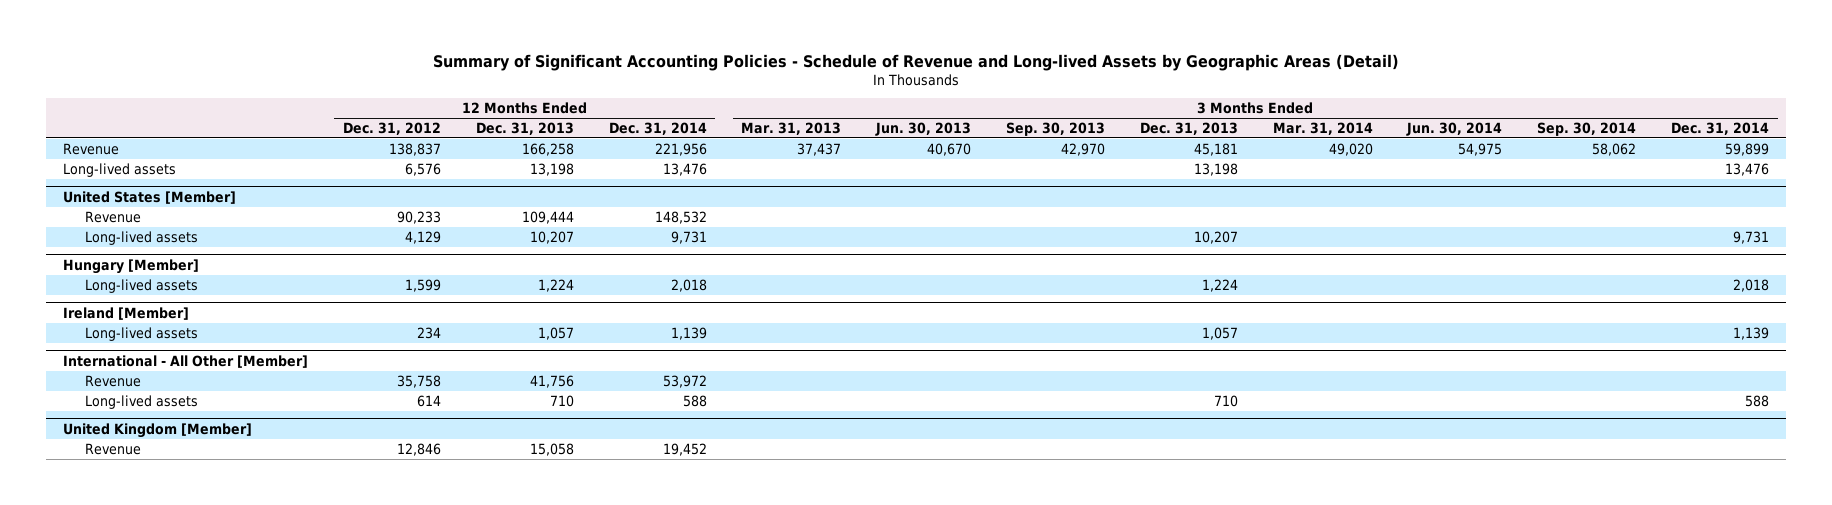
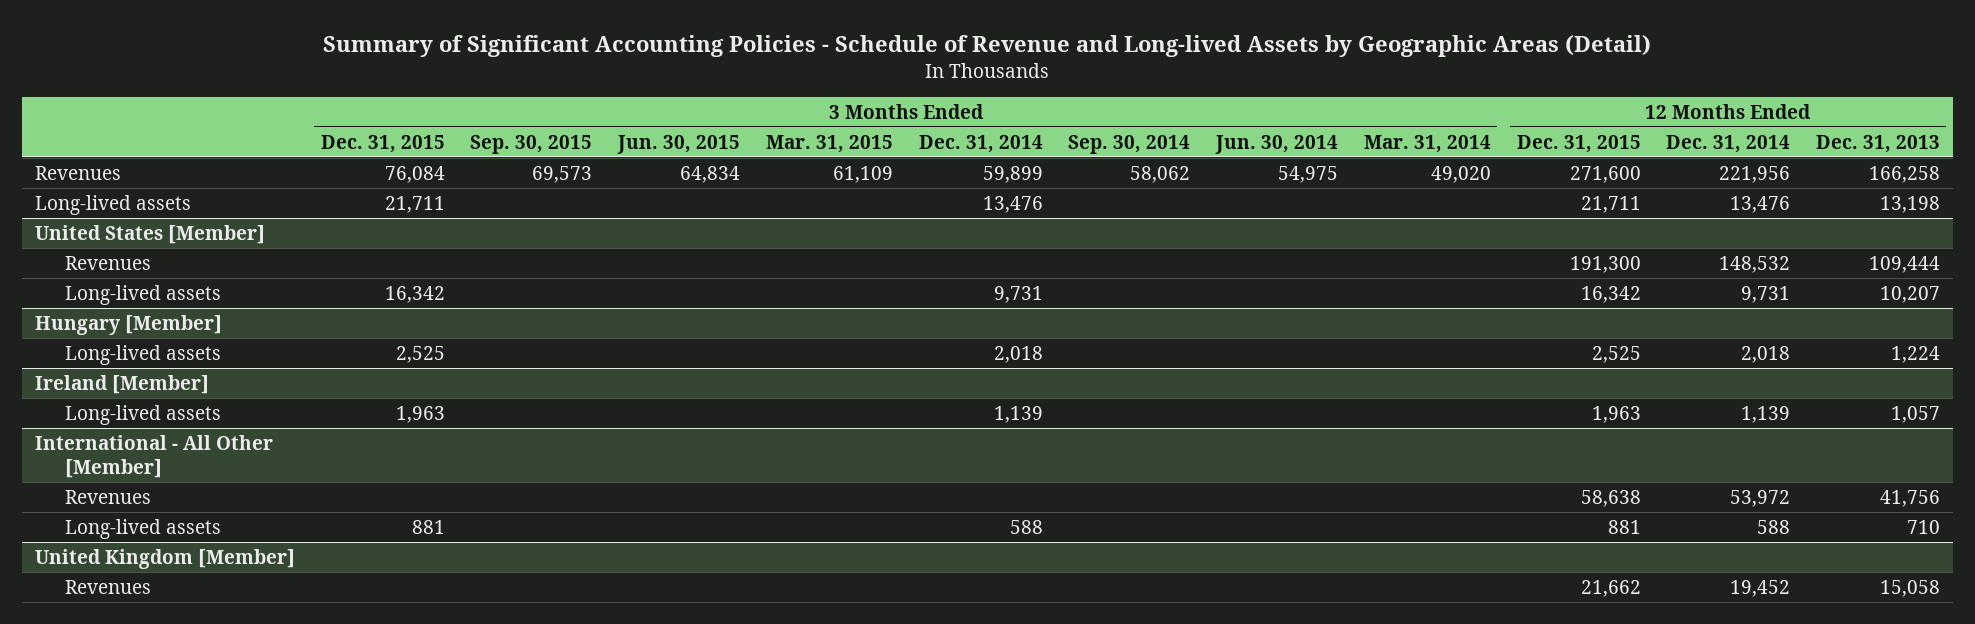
[343,121,442,135] Dec. 31, 2012 -> none
[741,121,842,135] Mar. 31, 2013 -> none
[875,121,972,136] Jun. 30, 2013 -> none
[1006,121,1106,136] Sep. 30, 2013 -> none
[1139,121,1238,135] Dec. 31, 2013 -> none
none -> [320,134,445,153] Dec. 31, 2015
none -> [470,134,593,154] Sep. 30, 2015
none -> [617,134,741,154] Jun. 30, 2015
none -> [765,134,893,153] Mar. 31, 2015
none -> [1516,134,1641,153] Dec. 31, 2015
[63,142,120,155] Revenue -> [34,165,121,180] Revenues
[84,210,141,223] Revenue -> [64,255,151,270] Revenues
[84,374,141,387] Revenue -> [64,489,151,504] Revenues
[84,442,141,455] Revenue -> [64,579,151,594] Revenues

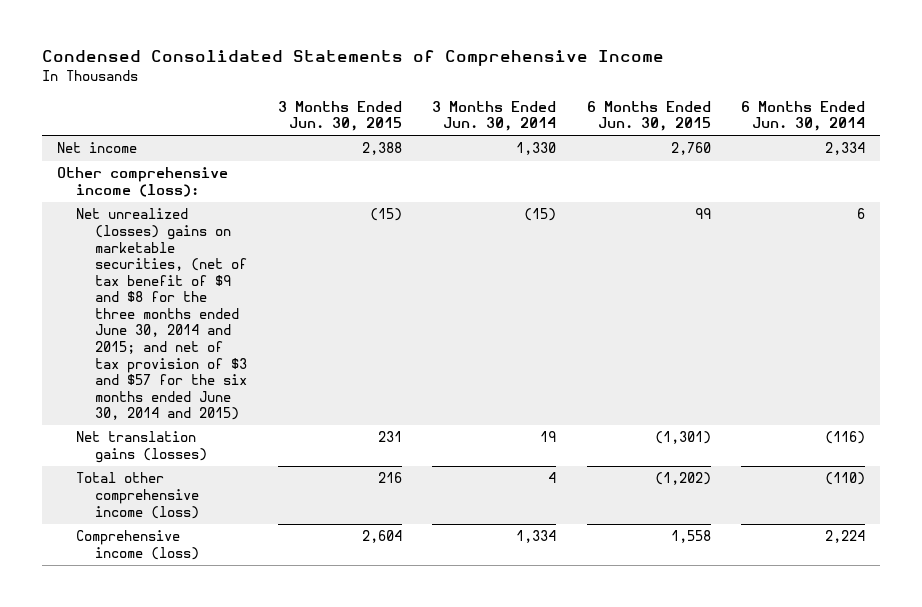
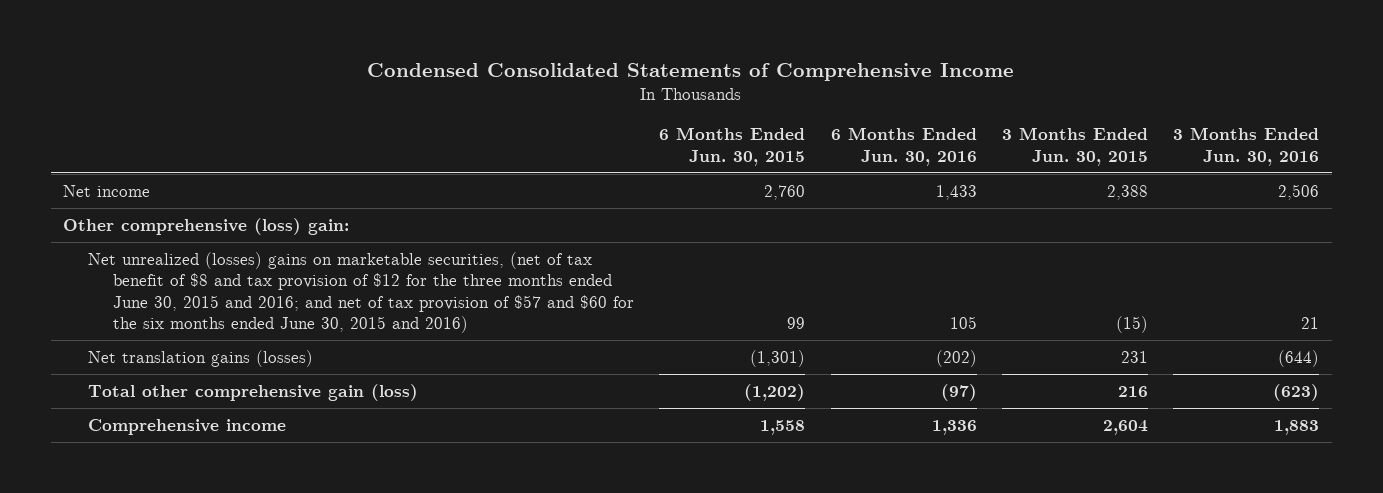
[432,100,557,132] 3 Months Ended Jun. 30, 2014 -> none
[741,100,866,132] 6 Months Ended Jun. 30, 2014 -> none
none -> [830,127,977,166] 6 Months Ended Jun. 30, 2016
none -> [1173,127,1320,166] 3 Months Ended Jun. 30, 2016
[56,167,228,197] Other comprehensive income (loss): -> [63,217,350,235] Other comprehensive (loss) gain:
[76,208,248,421] Net unrealized (losses) gains on marketable securities, (net of tax benefit of $9 and $8 for the three months ended June 30, 2014 and 2015; and net of tax provision of $3 and $57 for the six months ended June 30, 2014 and 2015) -> [88,251,635,334] Net unrealized (losses) gains on marketable securities, (net of tax benefit of $8 and tax provision of $12 for the three months ended June 30, 2015 and 2016; and net of tax provision of $57 and $60 for the six months ended June 30, 2015 and 2016)
[76,472,200,519] Total other comprehensive income (loss) -> [88,383,419,401] Total other comprehensive gain (loss)
[76,530,200,560] Comprehensive income (loss) -> [88,418,287,435] Comprehensive income

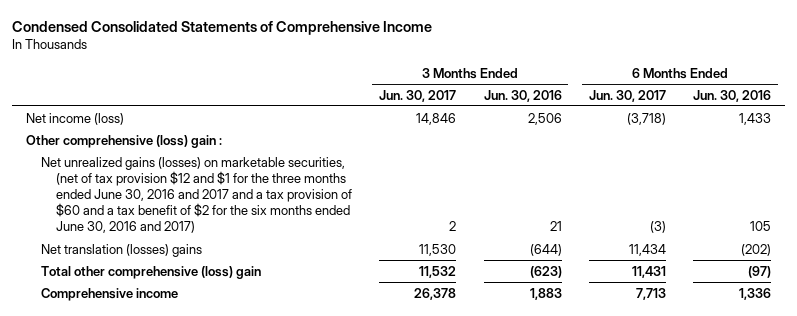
[659,127,806,166] 6 Months Ended Jun. 30, 2015 -> none
[1001,127,1148,166] 3 Months Ended Jun. 30, 2015 -> none
none -> [379,89,457,102] Jun. 30, 2017
none -> [588,89,666,102] Jun. 30, 2017
[63,184,151,197] Net income -> [26,112,125,125] Net income (loss)
[63,217,350,235] Other comprehensive (loss) gain: -> [26,134,223,148] Other comprehensive (loss) gain :
[88,251,635,334] Net unrealized (losses) gains on marketable securities, (net of tax benefit of $8 and tax provision of $12 for the three months ended June 30, 2015 and 2016; and net of tax provision of $57 and $60 for the six months ended June 30, 2015 and 2016) -> [40,156,352,234] Net unrealized gains (losses) on marketable securities, (net of tax provision $12 and $1 for the three months ended June 30, 2016 and 2017 and a tax provision of $60 and a tax benefit of $2 for the six months ended June 30, 2016 and 2017)
[88,349,314,367] Net translation gains (losses) -> [40,243,202,257] Net translation (losses) gains
[88,383,419,401] Total other comprehensive gain (loss) -> [40,265,261,279] Total other comprehensive (loss) gain

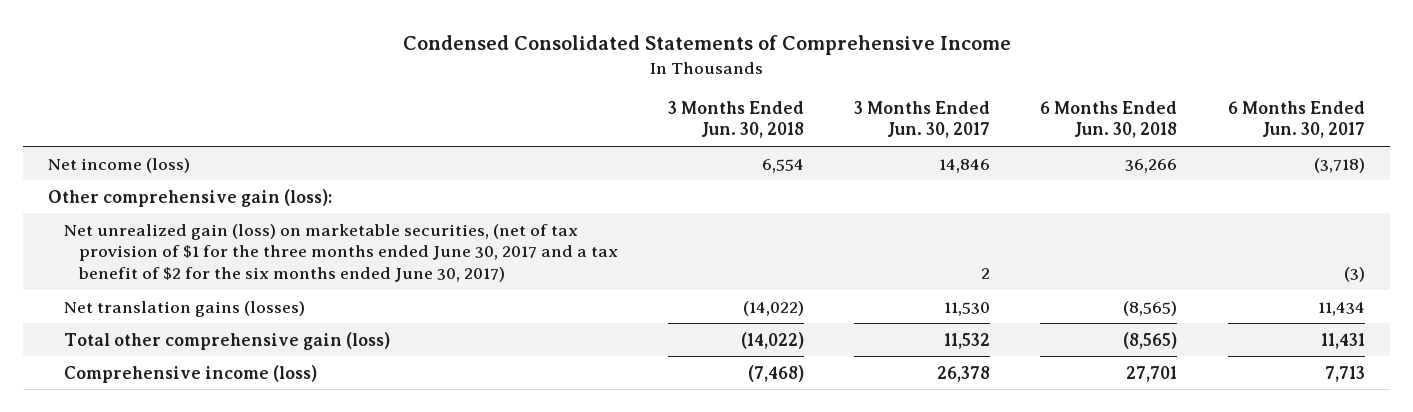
[483,89,562,102] Jun. 30, 2016 -> none
[693,89,772,102] Jun. 30, 2016 -> none
none -> [667,100,804,139] 3 Months Ended Jun. 30, 2018
none -> [1040,100,1178,139] 6 Months Ended Jun. 30, 2018
[26,134,223,148] Other comprehensive (loss) gain : -> [48,188,333,207] Other comprehensive gain (loss):
[40,156,352,234] Net unrealized gains (losses) on marketable securities, (net of tax provision $12 and $1 for the three months ended June 30, 2016 and 2017 and a tax provision of $60 and a tax benefit of $2 for the six months ended June 30, 2016 and 2017) -> [63,223,618,283] Net unrealized gain (loss) on marketable securities, (net of tax provision of $1 for the three months ended June 30, 2017 and a tax benefit of $2 for the six months ended June 30, 2017)
[40,243,202,257] Net translation (losses) gains -> [63,300,305,317] Net translation gains (losses)
[40,265,261,279] Total other comprehensive (loss) gain -> [63,331,390,350] Total other comprehensive gain (loss)
[40,287,178,301] Comprehensive income -> [63,364,317,383] Comprehensive income (loss)

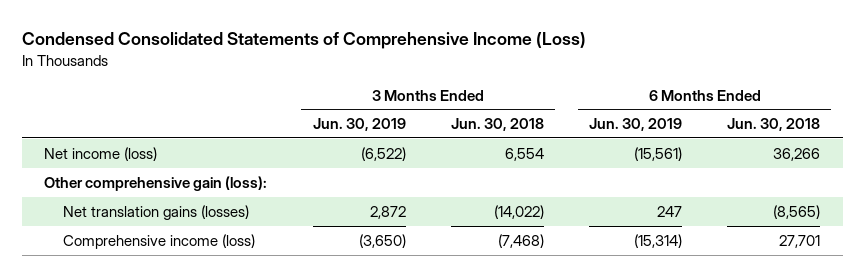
[402,35,1011,56] Condensed Consolidated Statements of Comprehensive Income -> [21,32,586,50] Condensed Consolidated Statements of Comprehensive Income (Loss)
[854,100,991,139] 3 Months Ended Jun. 30, 2017 -> none
[1227,100,1365,139] 6 Months Ended Jun. 30, 2017 -> none
none -> [312,118,406,132] Jun. 30, 2019
none -> [589,118,683,132] Jun. 30, 2019
[63,223,618,283] Net unrealized gain (loss) on marketable securities, (net of tax provision of $1 for the three months ended June 30, 2017 and a tax benefit of $2 for the six months ended June 30, 2017) -> none
[63,331,390,350] Total other comprehensive gain (loss) -> none

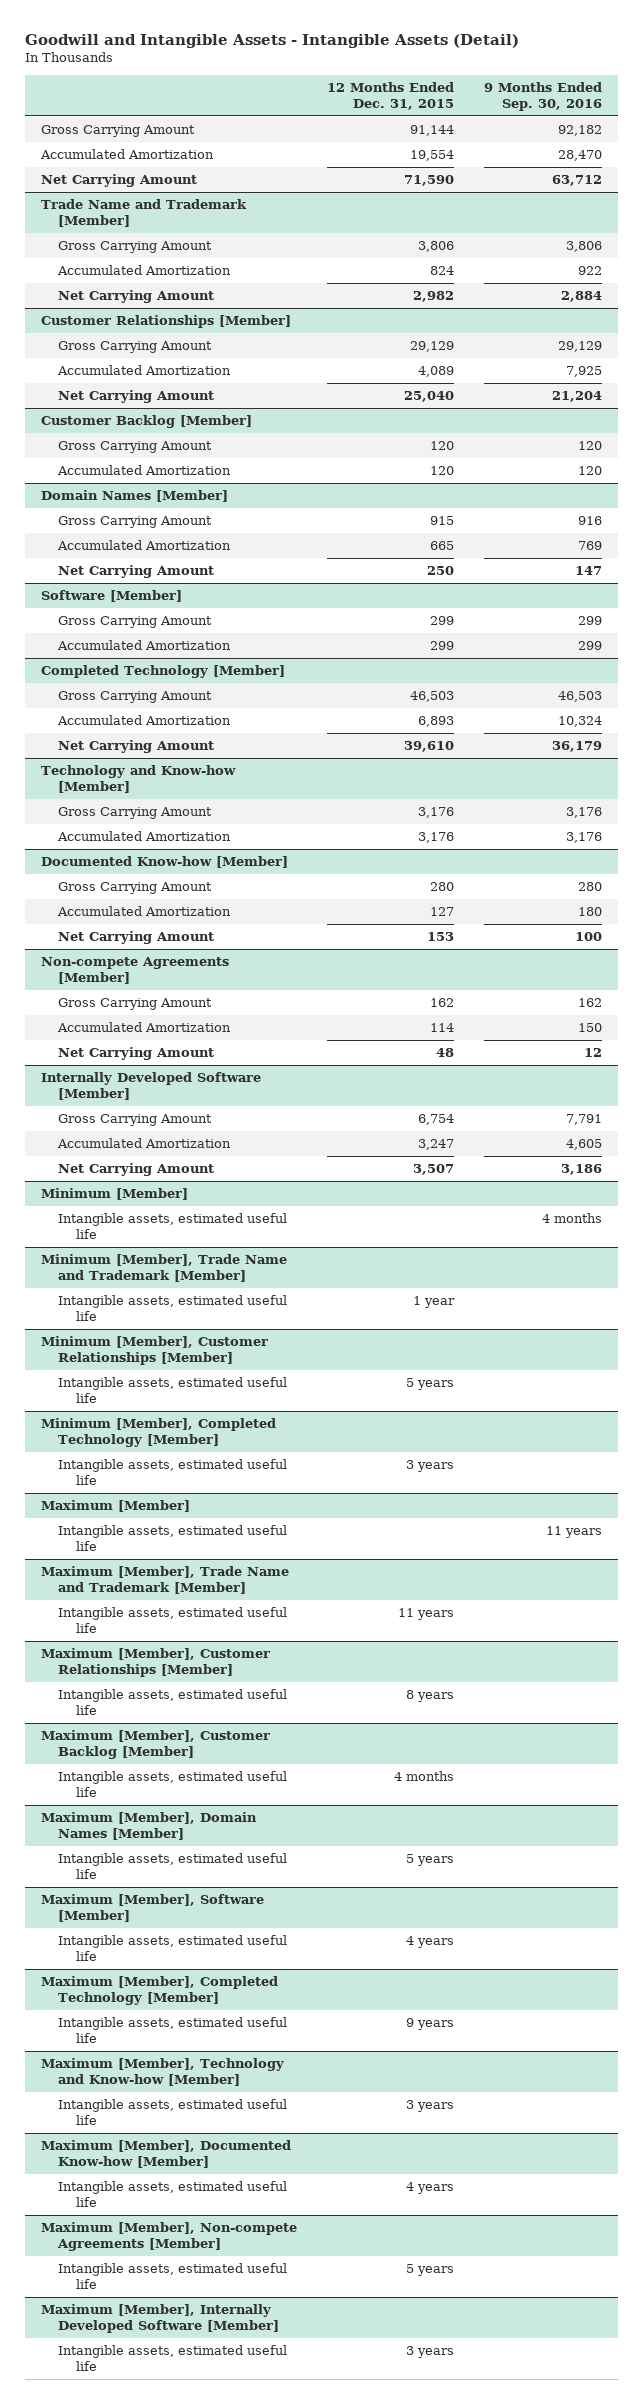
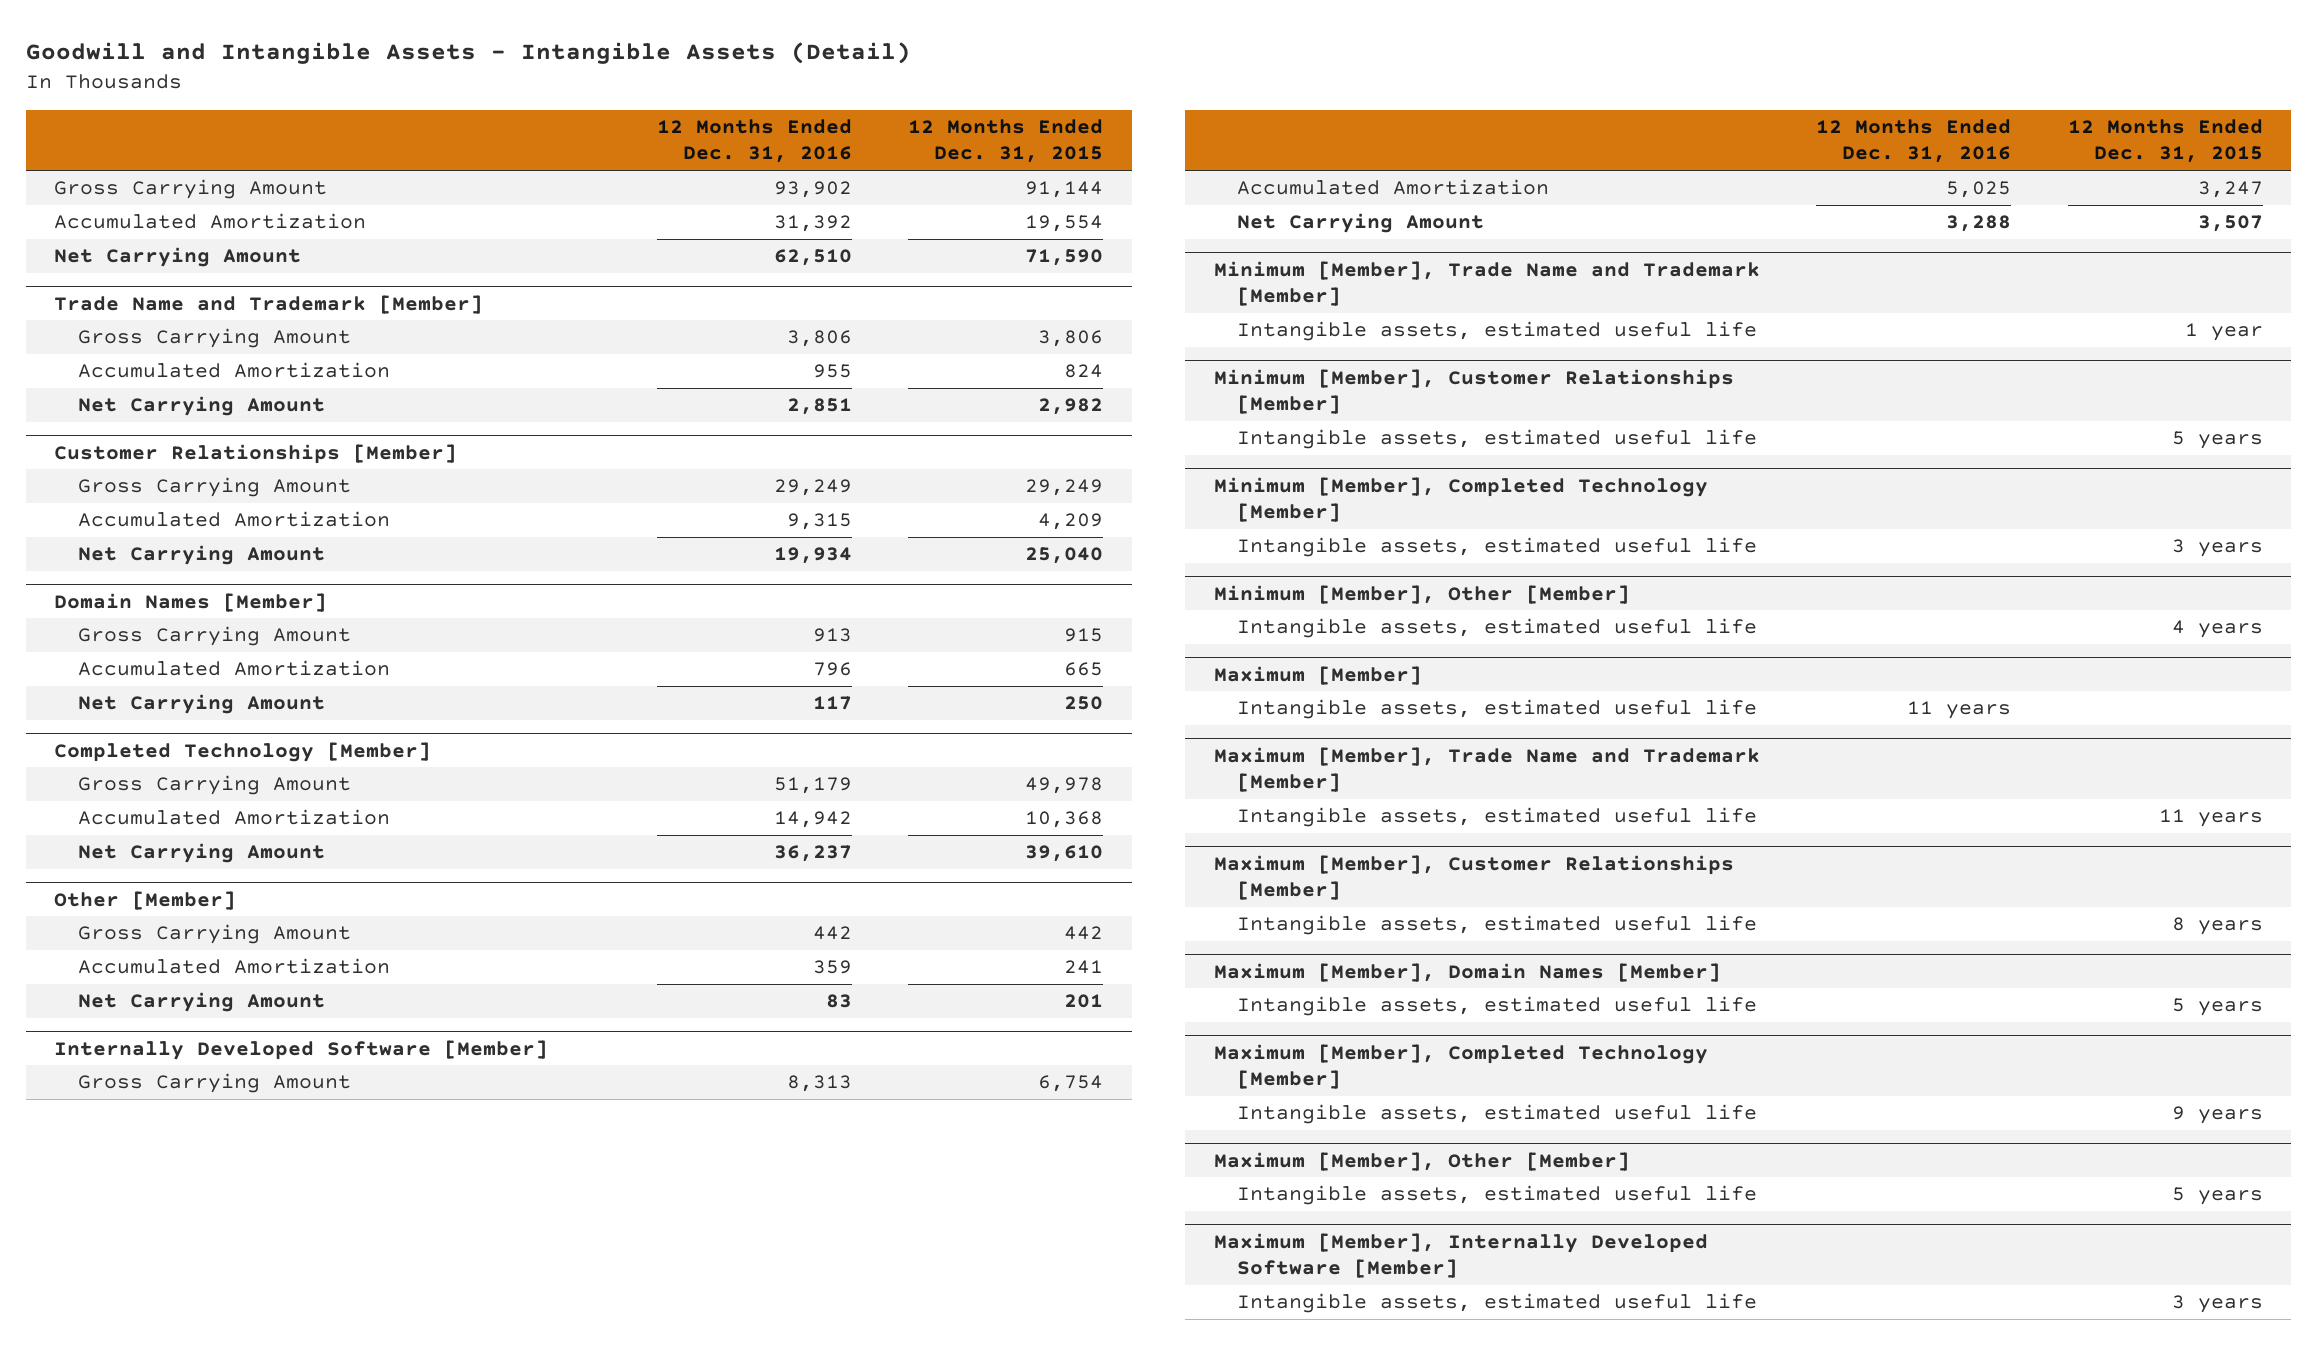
[484,82,603,111] 9 Months Ended Sep. 30, 2016 -> none
none -> [656,118,852,164] 12 Months Ended Dec. 31, 2016
[410,341,455,353] 29,129 -> [1025,479,1104,497] 29,249
[418,366,455,378] 4,089 -> [1038,513,1104,531] 4,209
[40,415,252,429] Customer Backlog [Member] -> none
[58,441,213,454] Gross Carrying Amount -> none
[57,465,232,476] Accumulated Amortization -> none
[40,590,182,603] Software [Member] -> none
[58,616,213,629] Gross Carrying Amount -> none
[57,640,232,651] Accumulated Amortization -> none
[410,691,455,703] 46,503 -> [1025,777,1104,795] 49,978
[418,716,455,728] 6,893 -> [1025,811,1104,829] 10,368
[40,765,236,793] Technology and Know-how [Member] -> none
[40,856,288,869] Documented Know-how [Member] -> none
[58,882,213,895] Gross Carrying Amount -> none
[57,906,232,917] Accumulated Amortization -> none
[40,957,229,984] Non-compete Agreements [Member] -> none
[58,998,213,1011] Gross Carrying Amount -> none
[57,1022,232,1033] Accumulated Amortization -> none
[58,1047,215,1061] Net Carrying Amount -> none
none -> [54,890,237,910] Other [Member]
[418,807,455,819] 3,176 -> [1064,926,1104,941] 442
[418,832,455,844] 3,176 -> [1064,960,1104,975] 241
[427,932,455,942] 153 -> [1064,994,1104,1009] 201
[40,1188,188,1201] Minimum [Member] -> none
[58,1213,288,1239] Intangible assets, estimated useful life -> none
none -> [1213,584,1630,604] Minimum [Member], Other [Member]
none -> [1237,618,1758,639] Intangible assets, estimated useful life
[40,1730,270,1759] Maximum [Member], Customer Backlog [Member] -> none
[58,1771,288,1797] Intangible assets, estimated useful life -> none
[40,1894,264,1922] Maximum [Member], Software [Member] -> none
[58,1935,288,1961] Intangible assets, estimated useful life -> none
[40,2058,284,2086] Maximum [Member], Technology and Know-how [Member] -> none
[58,2099,288,2125] Intangible assets, estimated useful life -> none
[40,2140,291,2168] Maximum [Member], Documented Know-how [Member] -> none
[58,2181,288,2207] Intangible assets, estimated useful life -> none
[40,2222,297,2251] Maximum [Member], Non-compete Agreements [Member] -> none
none -> [1213,1151,1630,1171] Maximum [Member], Other [Member]

